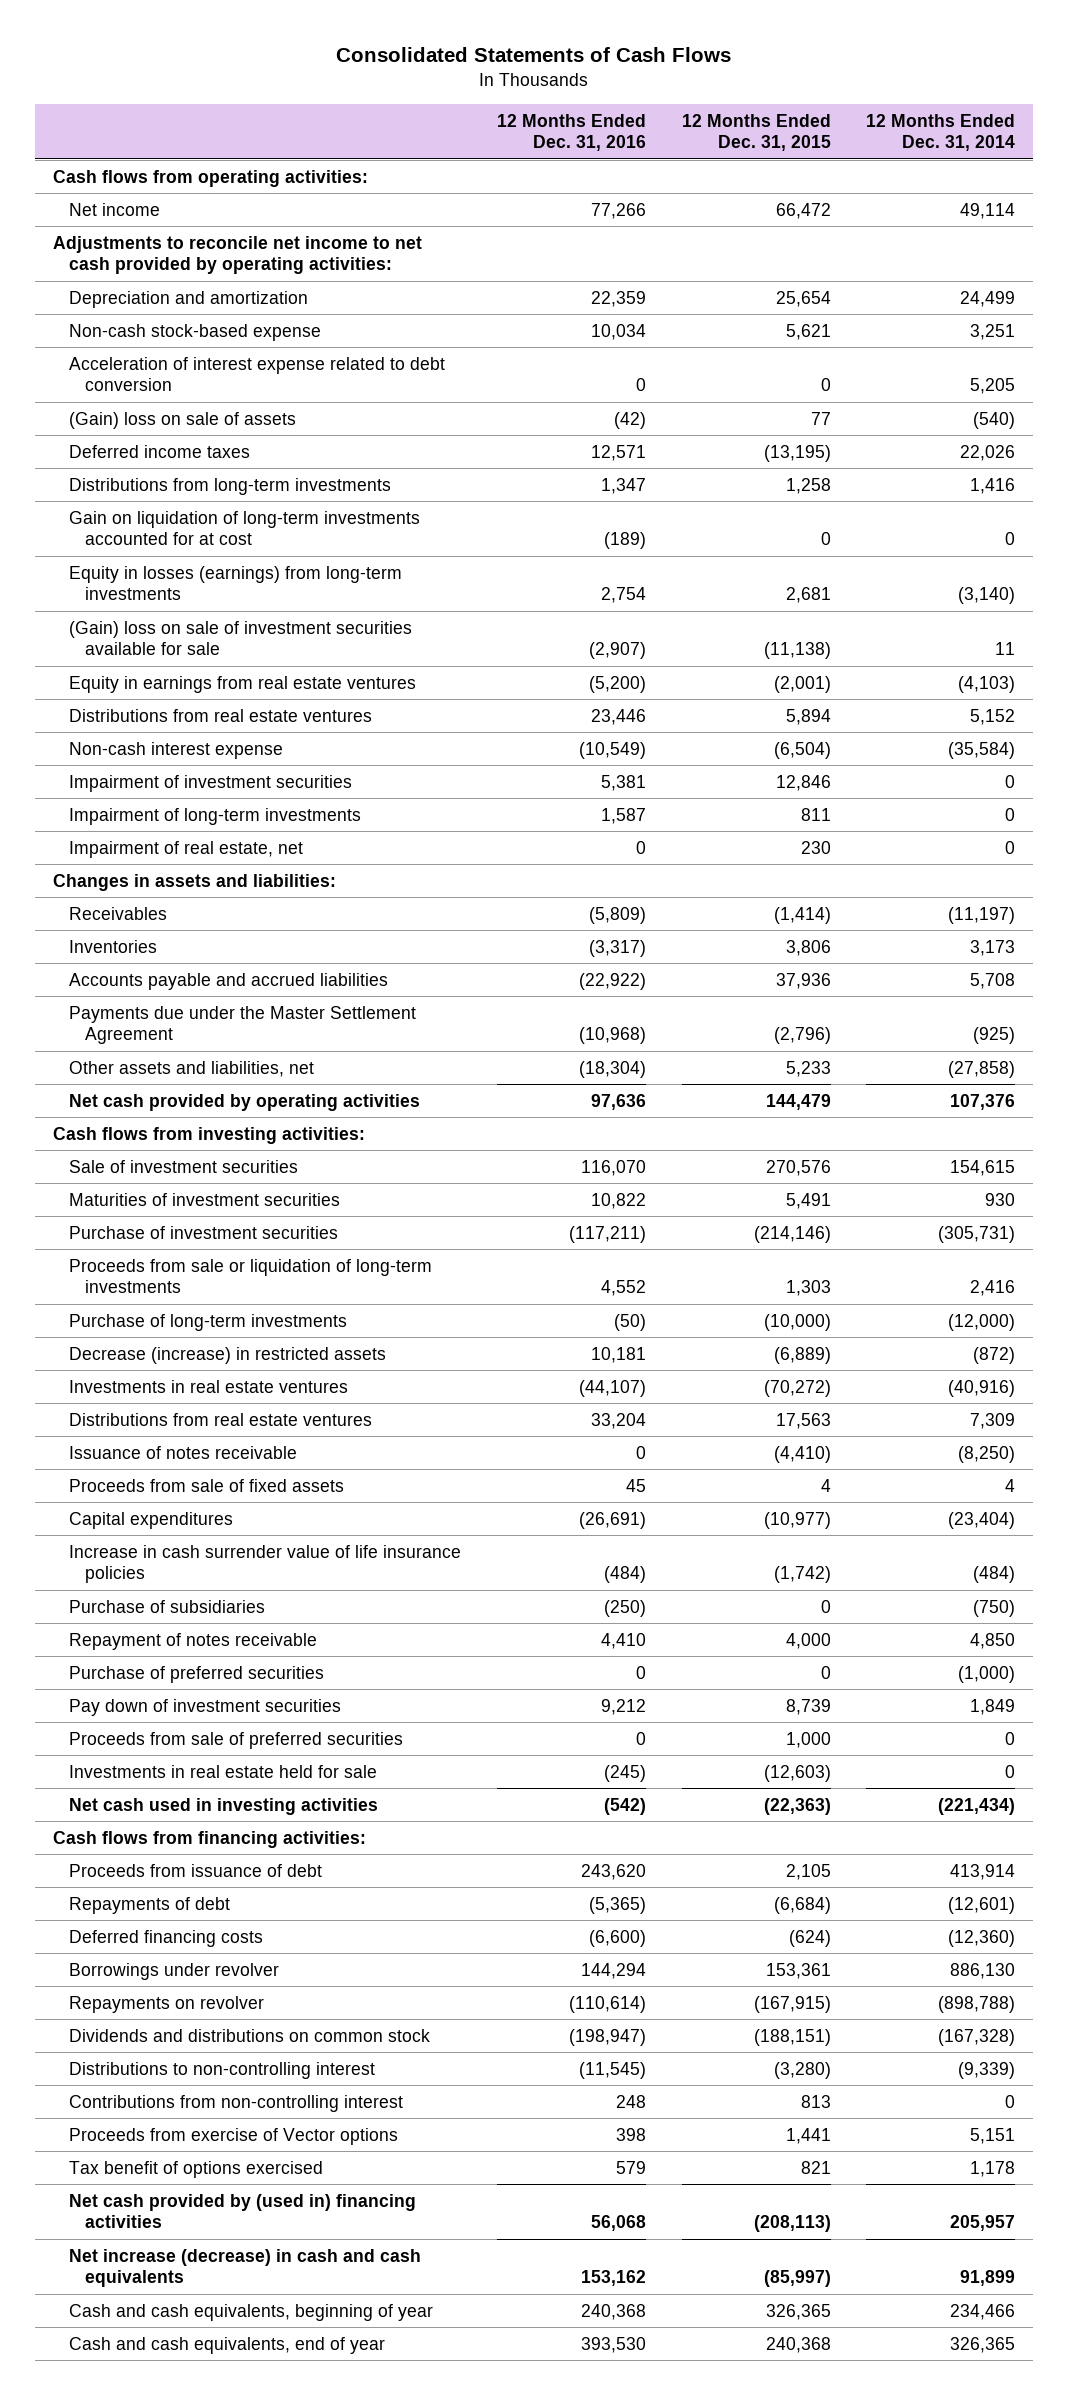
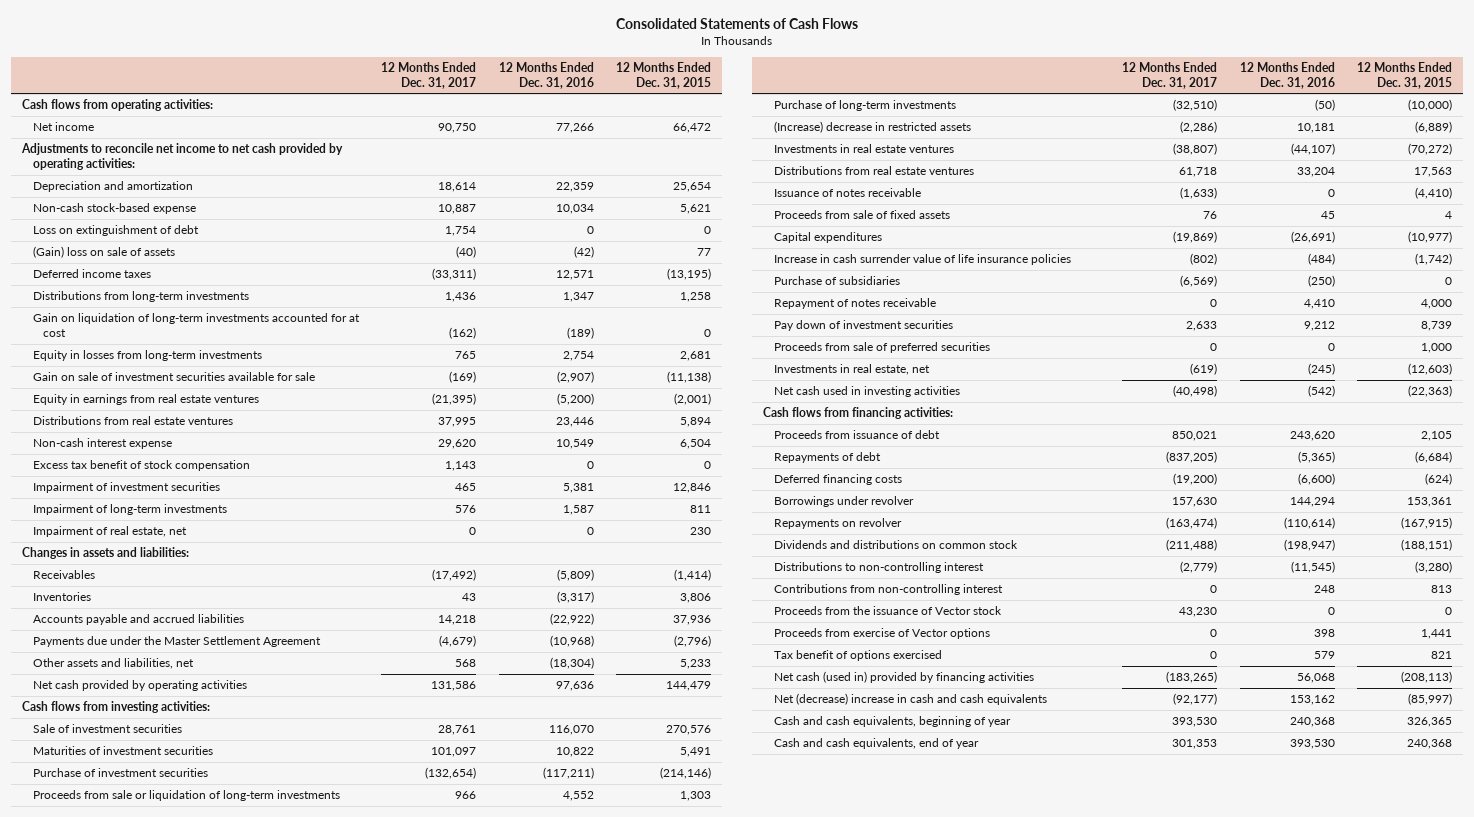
[866,113,1016,152] 12 Months Ended Dec. 31, 2014 -> none
none -> [381,61,477,89] 12 Months Ended Dec. 31, 2017
[68,356,445,392] Acceleration of interest expense related to debt conversion -> none
none -> [32,225,199,237] Loss on extinguishment of debt
[68,565,402,601] Equity in losses (earnings) from long-term investments -> [32,350,262,362] Equity in losses from long-term investments
[68,620,412,656] (Gain) loss on sale of investment securities available for sale -> [32,372,315,382] Gain on sale of investment securities available for sale
[578,741,646,759] (10,549) -> [555,439,594,450] 10,549
[773,741,831,759] (6,504) -> [680,439,712,450] 6,504
none -> [32,460,250,472] Excess tax benefit of stock compensation
[68,1346,386,1364] Decrease (increase) in restricted assets -> [773,121,971,134] (Increase) decrease in restricted assets
[68,1665,324,1683] Purchase of preferred securities -> none
[68,1764,377,1778] Investments in real estate held for sale -> [773,364,930,376] Investments in real estate, net
none -> [773,606,1002,616] Proceeds from the issuance of Vector stock
[68,2193,416,2229] Net cash provided by (used in) financing activities -> [773,671,1034,684] Net cash (used in) provided by financing activities
[68,2248,421,2288] Net increase (decrease) in cash and cash equivalents -> [773,693,1047,706] Net (decrease) increase in cash and cash equivalents

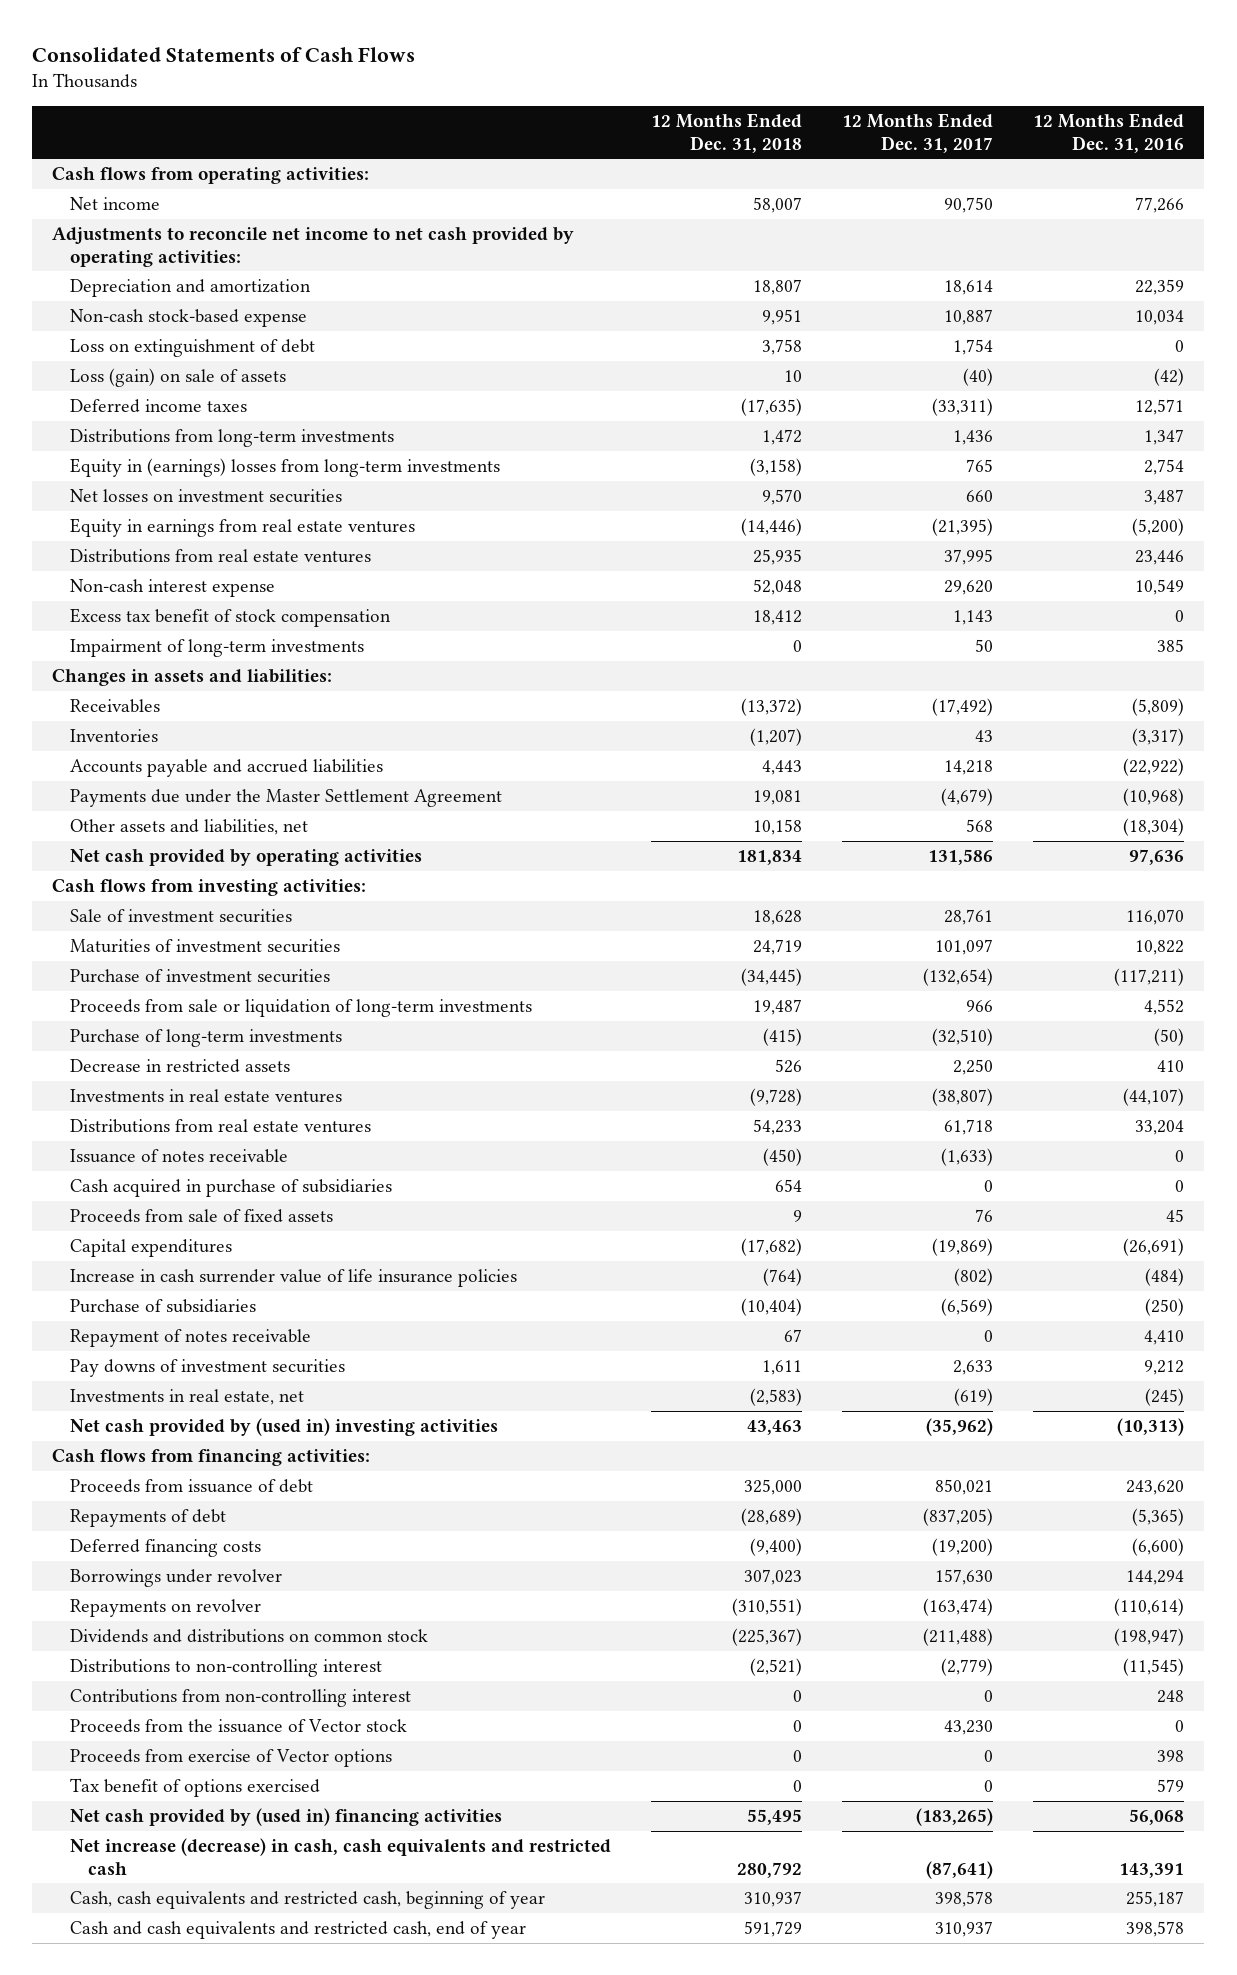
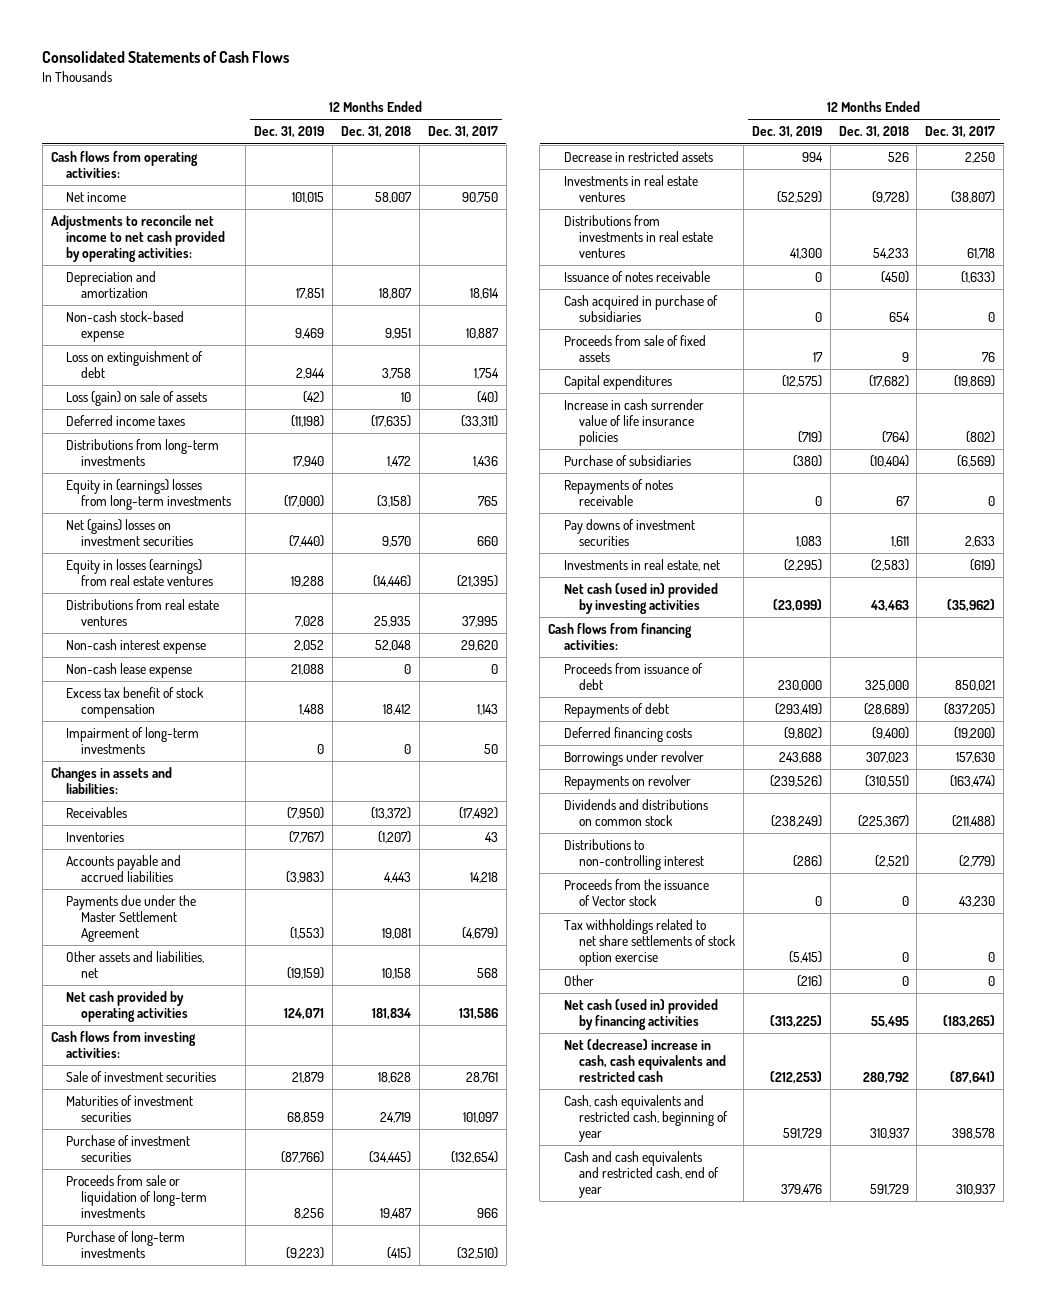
[1033,113,1185,153] 12 Months Ended Dec. 31, 2016 -> none
none -> [254,126,325,139] Dec. 31, 2019
[69,489,342,504] Net losses on investment securities -> [65,519,194,546] Net (gains) losses on investment securities
[69,518,415,538] Equity in earnings from real estate ventures -> [65,559,214,586] Equity in losses (earnings) from real estate ventures
none -> [65,663,192,679] Non-cash lease expense
[69,1119,371,1134] Distributions from real estate ventures -> [563,215,713,258] Distributions from investments in real estate ventures
[69,1329,311,1348] Repayment of notes receivable -> [563,479,673,506] Repayments of notes receivable
[69,1418,498,1437] Net cash provided by (used in) investing activities -> [563,583,718,614] Net cash (used in) provided by investing activities
[69,1689,411,1708] Contributions from non-controlling interest -> none
[69,1749,392,1768] Proceeds from exercise of Vector options -> none
[69,1778,320,1798] Tax benefit of options exercised -> none
none -> [563,919,736,966] Tax withholdings related to net share settlements of stock option exercise
none -> [563,975,594,987] Other
[69,1808,502,1827] Net cash provided by (used in) financing activities -> [563,999,718,1030] Net cash (used in) provided by financing activities
[69,1838,611,1875] Net increase (decrease) in cash, cash equivalents and restricted cash -> [563,1039,726,1082] Net (decrease) increase in cash, cash equivalents and restricted cash

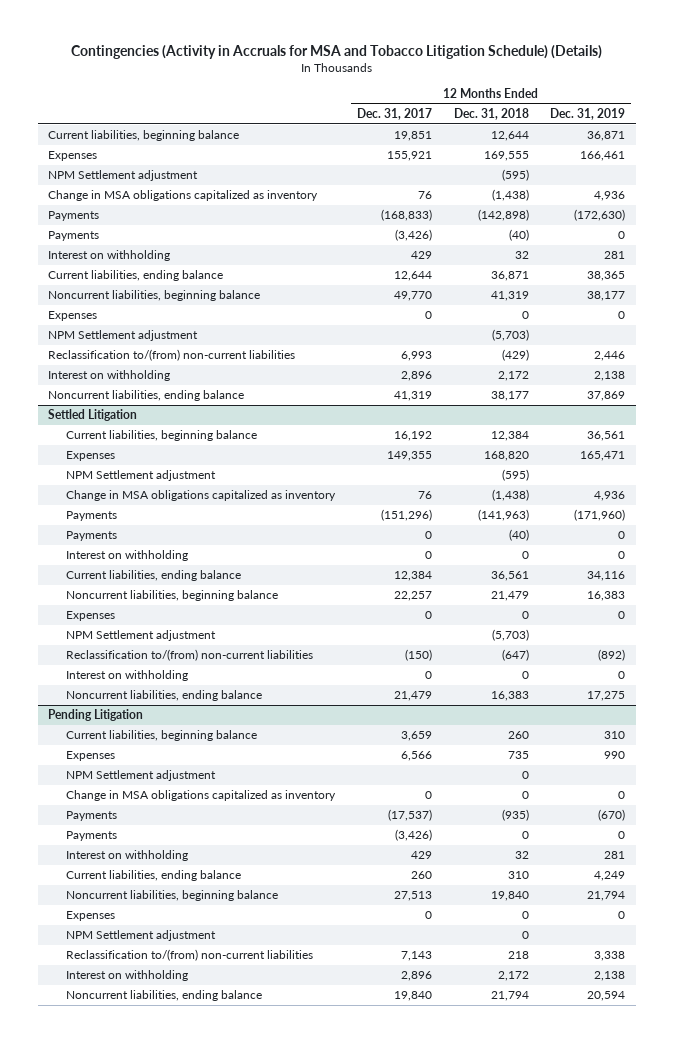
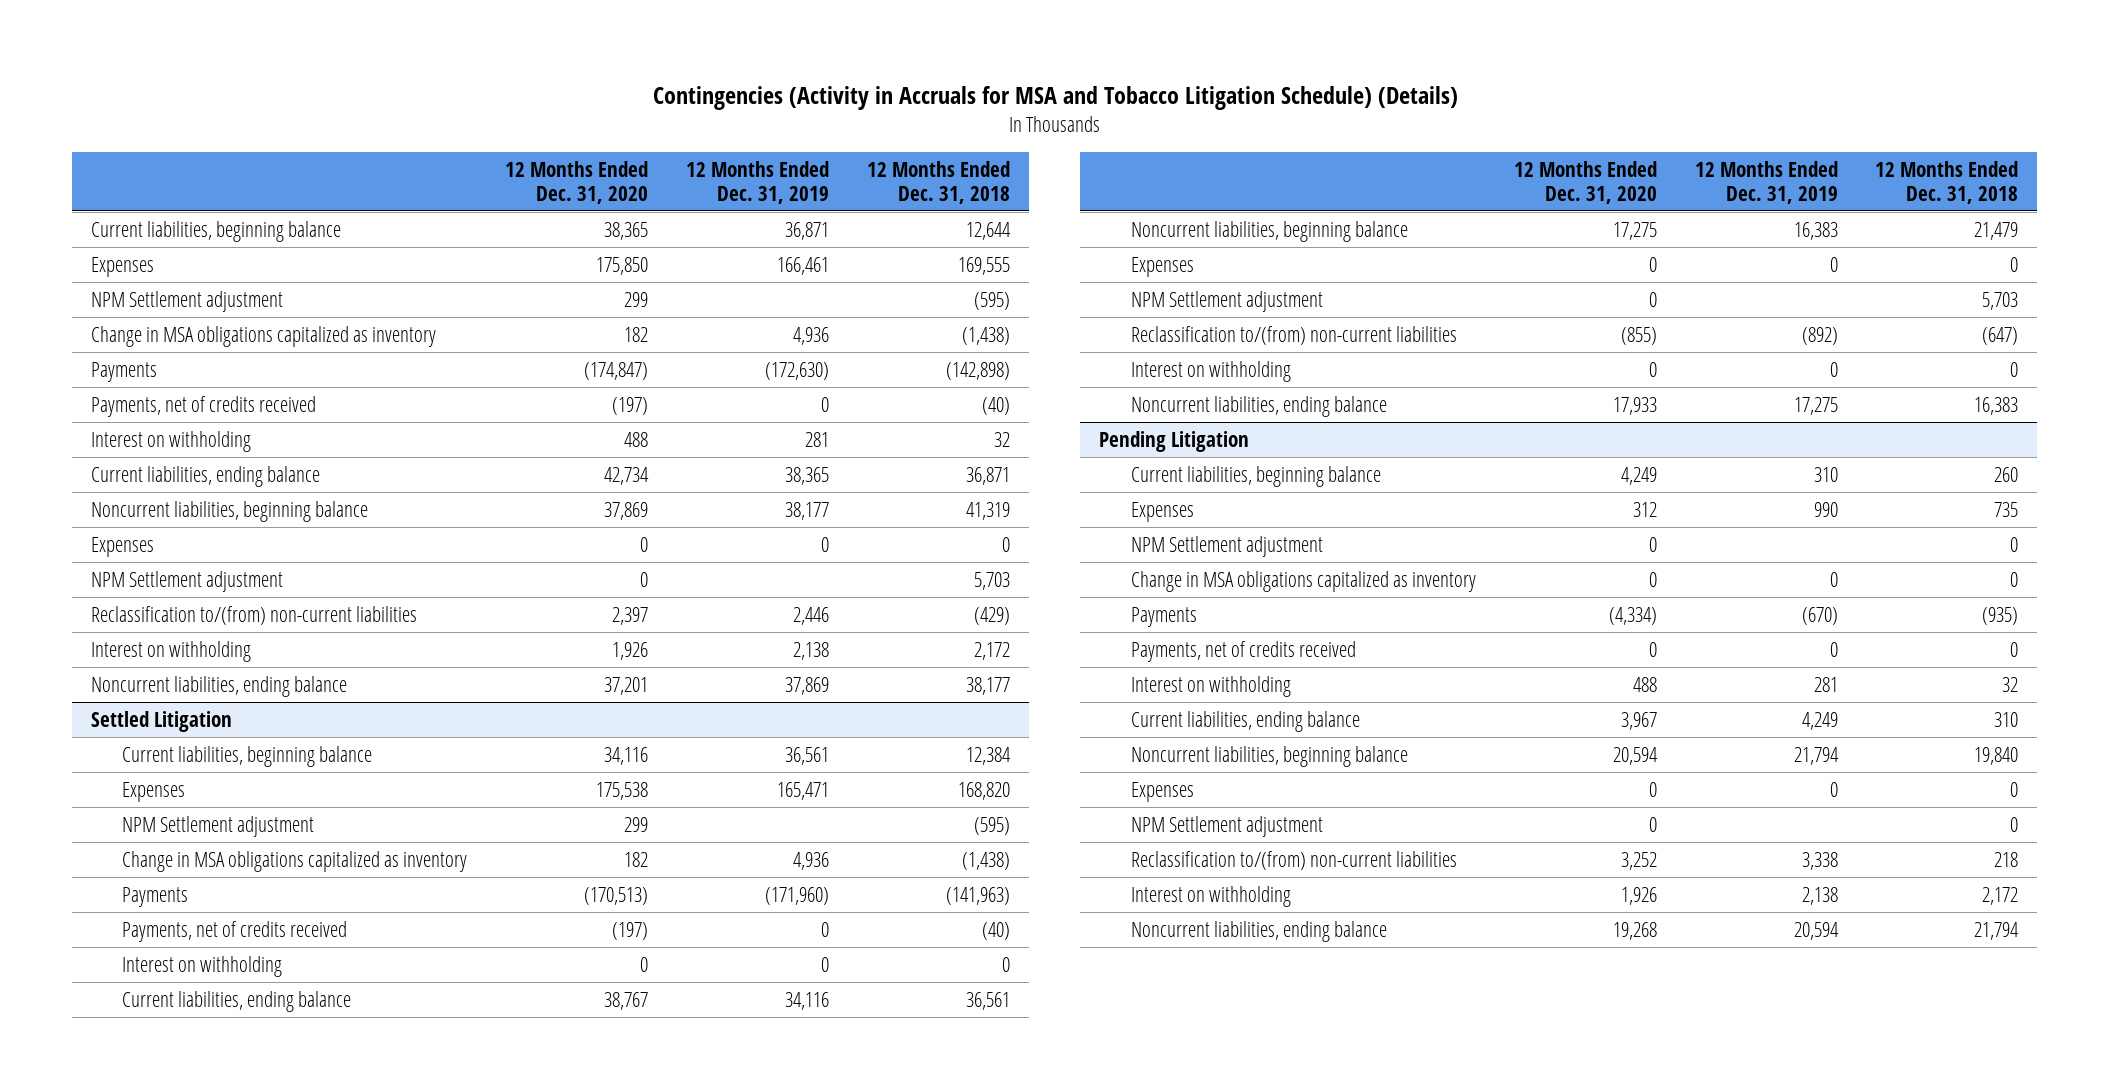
[356,107,432,120] Dec. 31, 2017 -> none
none -> [505,160,649,204] 12 Months Ended Dec. 31, 2020
[48,231,100,242] Payments -> [90,395,316,417] Payments, net of credits received
[491,329,529,342] (5,703) -> [973,571,1010,590] 5,703
[66,531,118,542] Payments -> [122,920,348,942] Payments, net of credits received
[491,629,529,642] (5,703) -> [1982,291,2019,310] 5,703
[66,831,118,842] Payments -> [1130,640,1356,662] Payments, net of credits received

